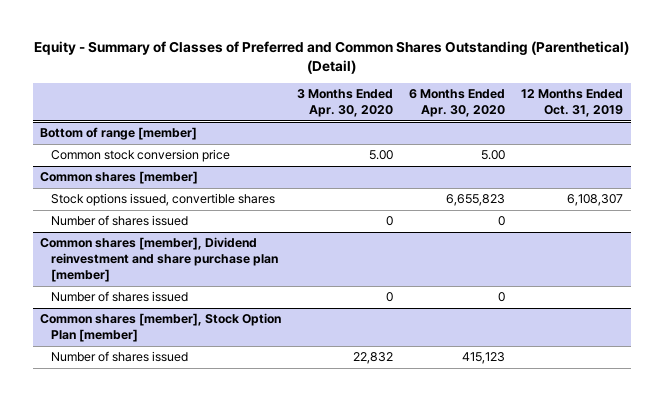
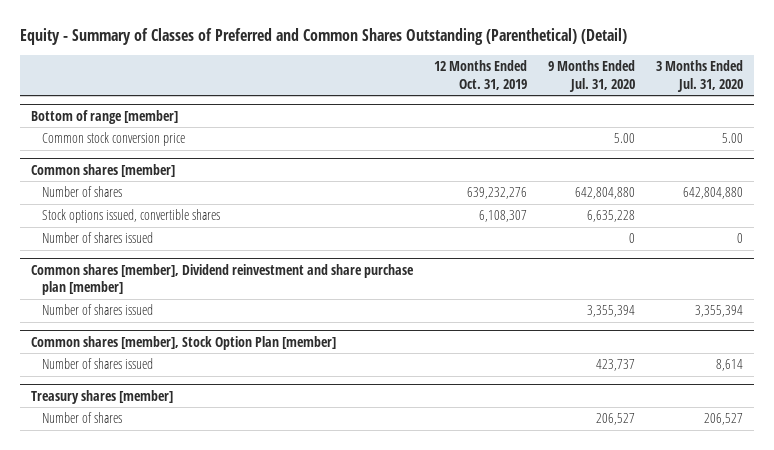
[297,89,394,118] 3 Months Ended Apr. 30, 2020 -> none
[409,89,506,118] 6 Months Ended Apr. 30, 2020 -> none
none -> [548,60,636,92] 9 Months Ended Jul. 31, 2020
none -> [656,60,744,92] 3 Months Ended Jul. 31, 2020
none -> [41,186,122,198] Number of shares
none -> [30,389,173,404] Treasury shares [member]
none -> [41,412,122,424] Number of shares

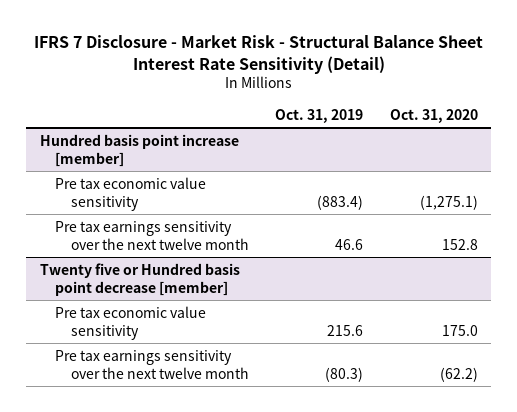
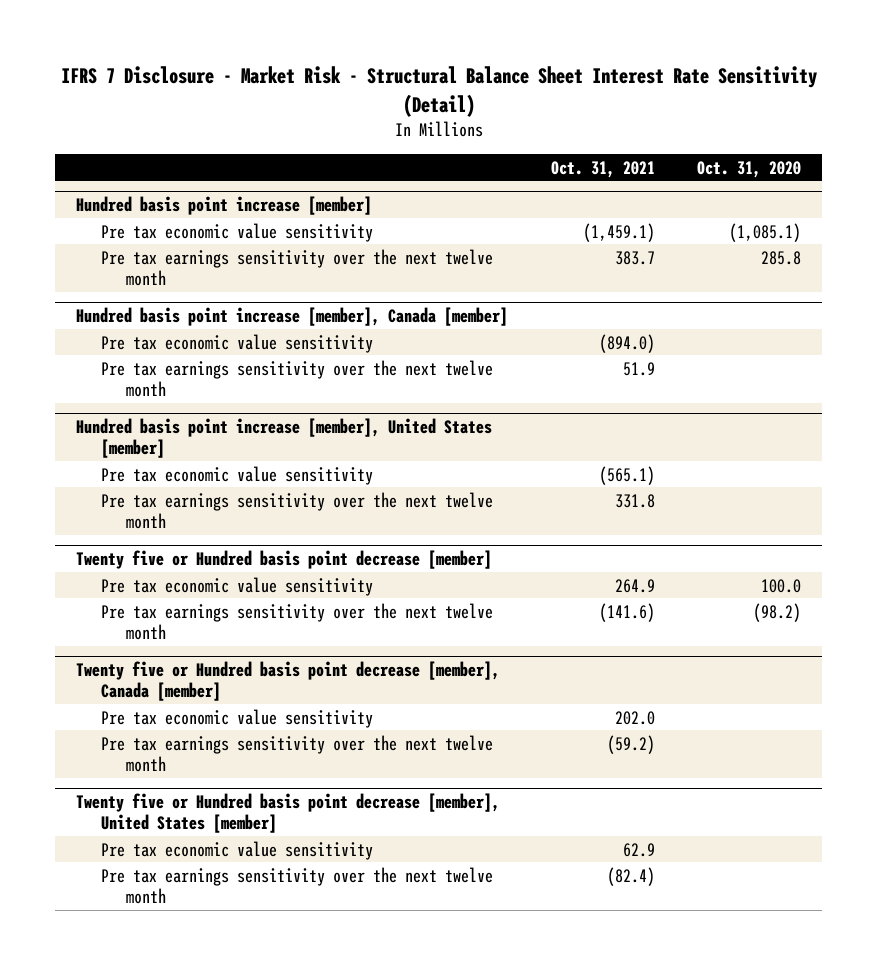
[275,108,364,123] Oct. 31, 2019 -> none
none -> [550,160,655,178] Oct. 31, 2021
[419,194,478,210] (1,275.1) -> [728,222,801,242] (1,085.1)
[441,238,478,250] 152.8 -> [760,250,801,265] 285.8
none -> [76,307,509,327] Hundred basis point increase [member], Canada [member]
none -> [101,333,374,353] Pre tax economic value sensitivity
none -> [101,359,494,397] Pre tax earnings sensitivity over the next twelve month
none -> [76,418,493,459] Hundred basis point increase [member], United States [member]
none -> [101,465,374,485] Pre tax economic value sensitivity
none -> [101,491,494,529] Pre tax earnings sensitivity over the next twelve month
[441,324,478,336] 175.0 -> [760,578,801,593] 100.0
[439,366,478,382] (62.2) -> [752,602,801,622] (98.2)
none -> [76,661,501,702] Twenty five or Hundred basis point decrease [member], Canada [member]
none -> [101,708,374,728] Pre tax economic value sensitivity
none -> [101,734,494,772] Pre tax earnings sensitivity over the next twelve month
none -> [76,793,501,834] Twenty five or Hundred basis point decrease [member], United States [member]
none -> [101,840,374,860] Pre tax economic value sensitivity
none -> [101,866,494,904] Pre tax earnings sensitivity over the next twelve month

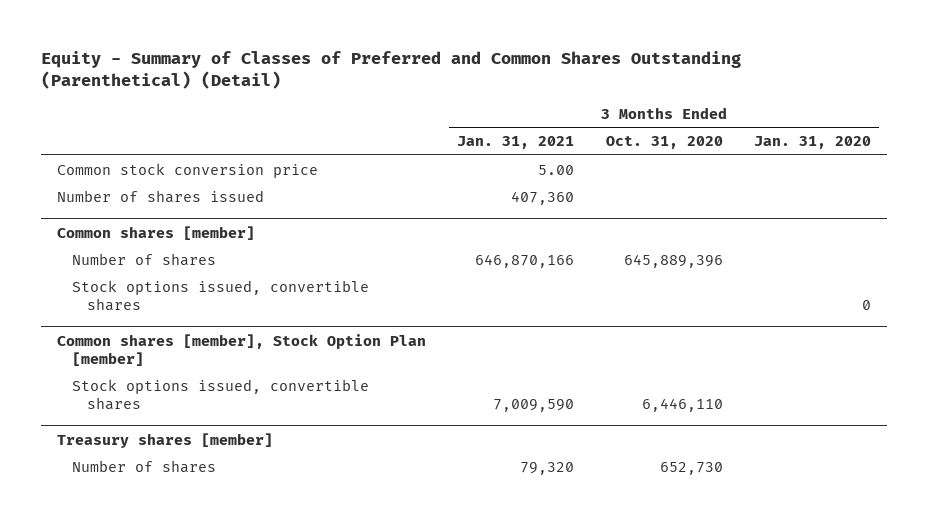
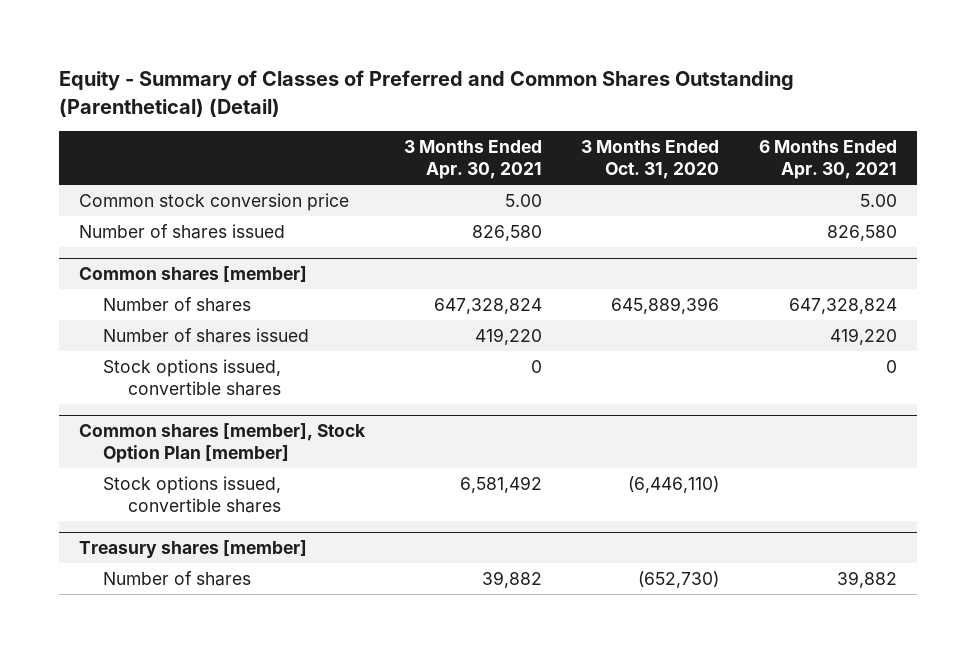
[457,136,575,150] Jan. 31, 2021 -> none
[753,136,871,150] Jan. 31, 2020 -> none
none -> [404,140,543,180] 3 Months Ended Apr. 30, 2021
none -> [758,140,897,180] 6 Months Ended Apr. 30, 2021
none -> [103,327,310,343] Number of shares issued
[641,397,723,412] 6,446,110 -> [628,475,720,493] (6,446,110)
[659,461,723,475] 652,730 -> [638,570,720,588] (652,730)

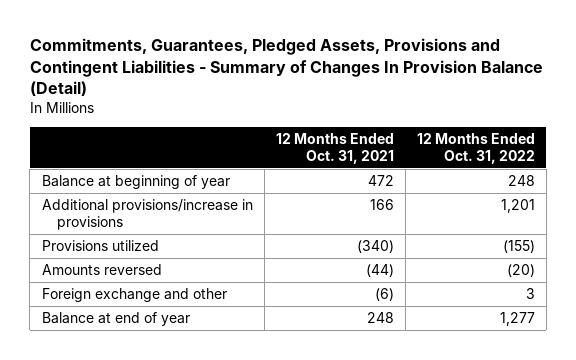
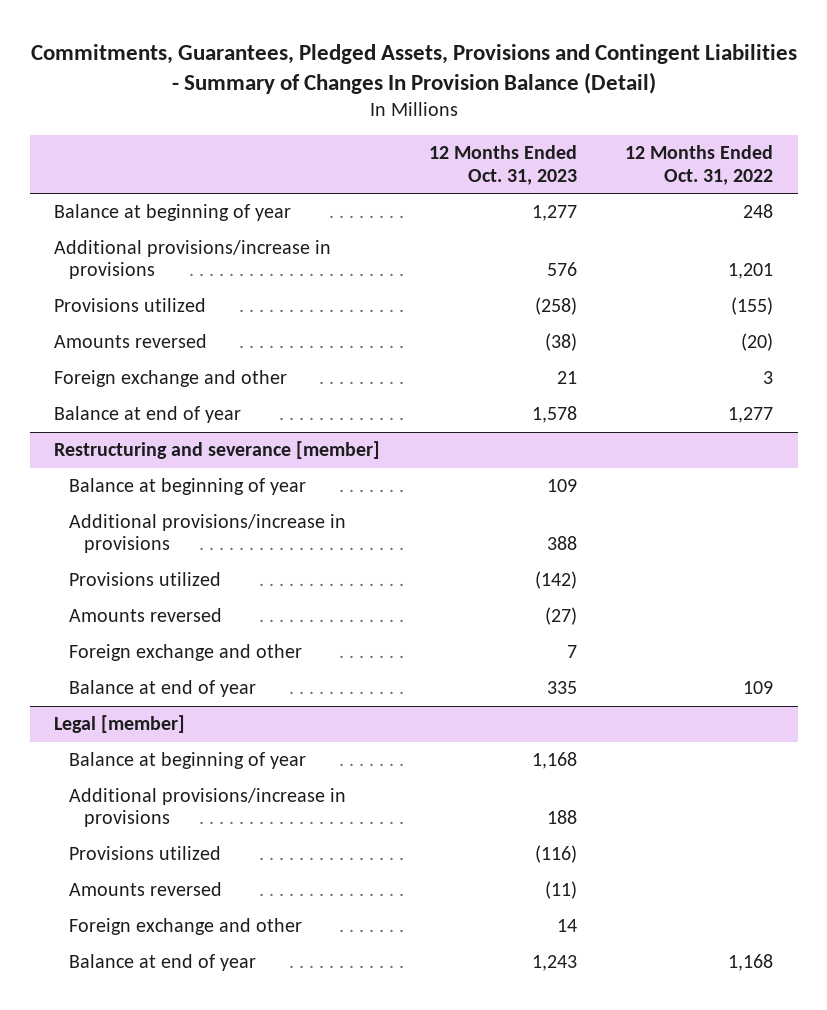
[275,132,394,164] 12 Months Ended Oct. 31, 2021 -> none
none -> [428,145,577,185] 12 Months Ended Oct. 31, 2023
none -> [53,441,380,460] Restructuring and severance [member]
none -> [68,478,306,496] Balance at beginning of year
none -> [68,514,346,554] Additional provisions/increase in provisions
none -> [68,572,221,587] Provisions utilized
none -> [68,608,222,623] Amounts reversed
none -> [68,644,302,662] Foreign exchange and other
none -> [68,680,256,698] Balance at end of year
none -> [53,715,185,734] Legal [member]
none -> [68,752,306,770] Balance at beginning of year
none -> [68,788,346,828] Additional provisions/increase in provisions
none -> [68,846,221,861] Provisions utilized
none -> [68,882,222,897] Amounts reversed
none -> [68,918,302,936] Foreign exchange and other
none -> [68,954,256,972] Balance at end of year

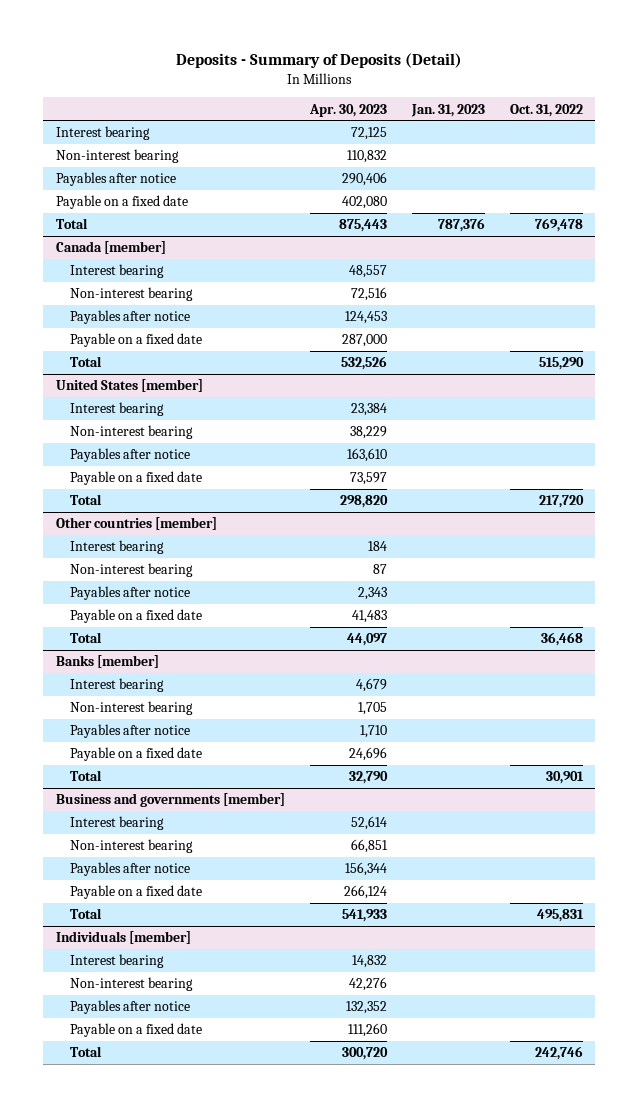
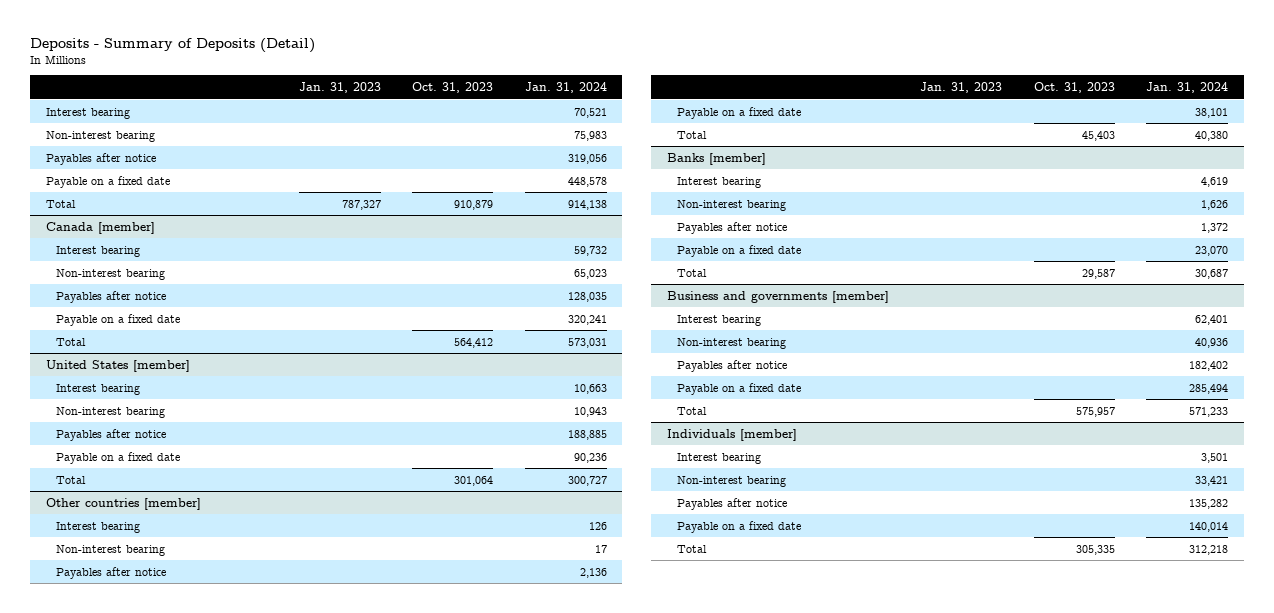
[308,103,387,117] Apr. 30, 2023 -> none
[509,103,583,117] Oct. 31, 2022 -> none
none -> [412,82,494,94] Oct. 31, 2023
none -> [524,82,607,94] Jan. 31, 2024
[437,218,485,233] 787,376 -> [342,199,382,210] 787,327

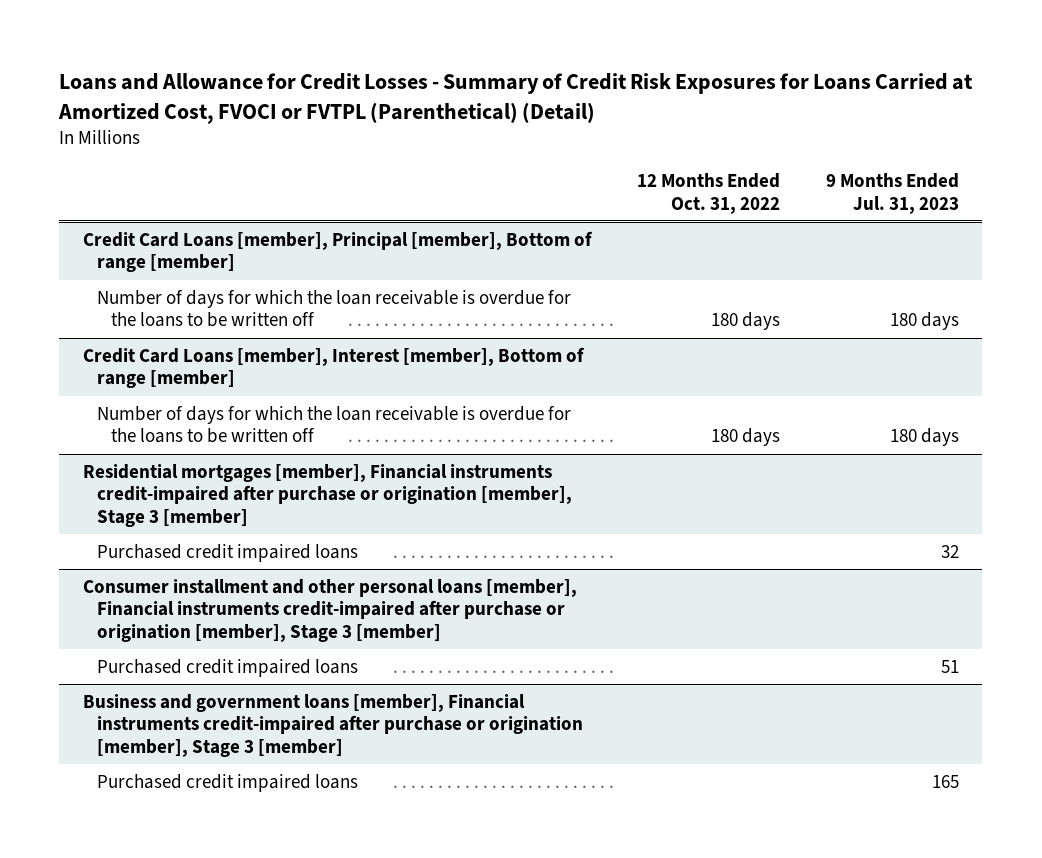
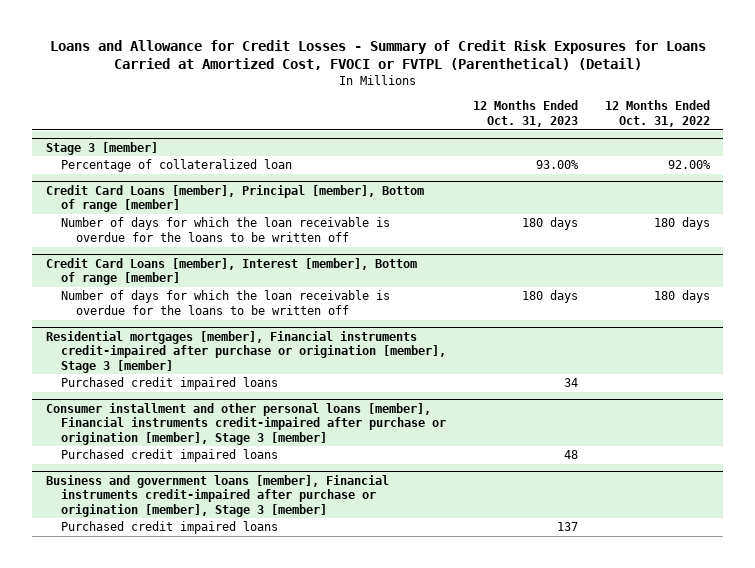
[826,173,960,214] 9 Months Ended Jul. 31, 2023 -> none
none -> [472,100,578,127] 12 Months Ended Oct. 31, 2023
none -> [45,141,158,155] Stage 3 [member]
none -> [60,159,292,173] Percentage of collateralized loan

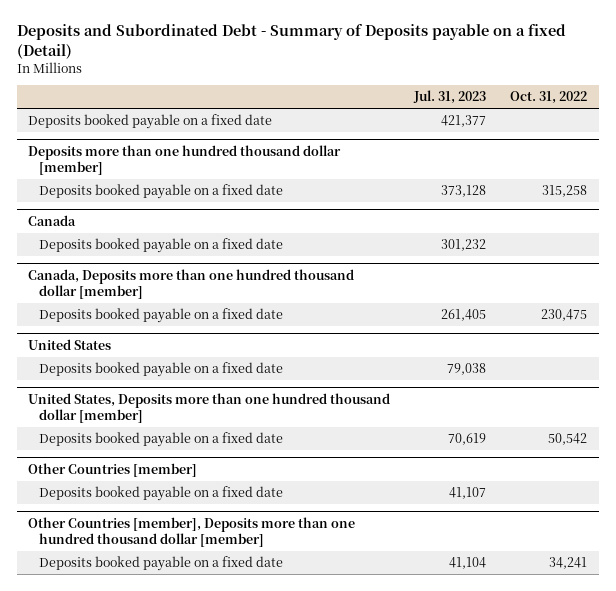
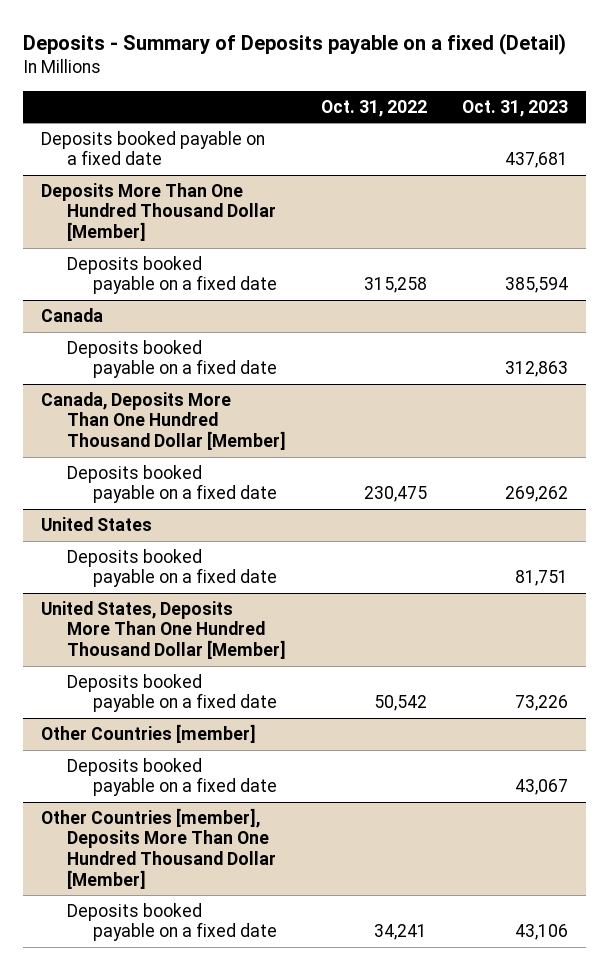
[16,24,566,59] Deposits and Subordinated Debt - Summary of Deposits payable on a fixed (Detail) -> [23,32,567,55] Deposits - Summary of Deposits payable on a fixed (Detail)
[413,90,487,105] Jul. 31, 2023 -> none
none -> [462,99,569,117] Oct. 31, 2023
[28,145,342,175] Deposits more than one hundred thousand dollar [member] -> [40,182,276,242] Deposits More Than One Hundred Thousand Dollar [Member]
[28,269,355,299] Canada, Deposits more than one hundred thousand dollar [member] -> [40,391,286,451] Canada, Deposits More Than One Hundred Thousand Dollar [Member]
[28,393,391,423] United States, Deposits more than one hundred thousand dollar [member] -> [40,600,286,660] United States, Deposits More Than One Hundred Thousand Dollar [Member]
[28,517,356,547] Other Countries [member], Deposits more than one hundred thousand dollar [member] -> [40,807,276,889] Other Countries [member], Deposits More Than One Hundred Thousand Dollar [Member]

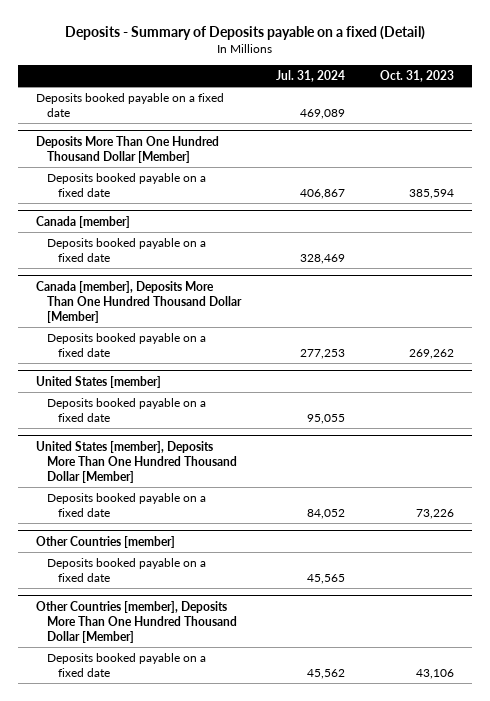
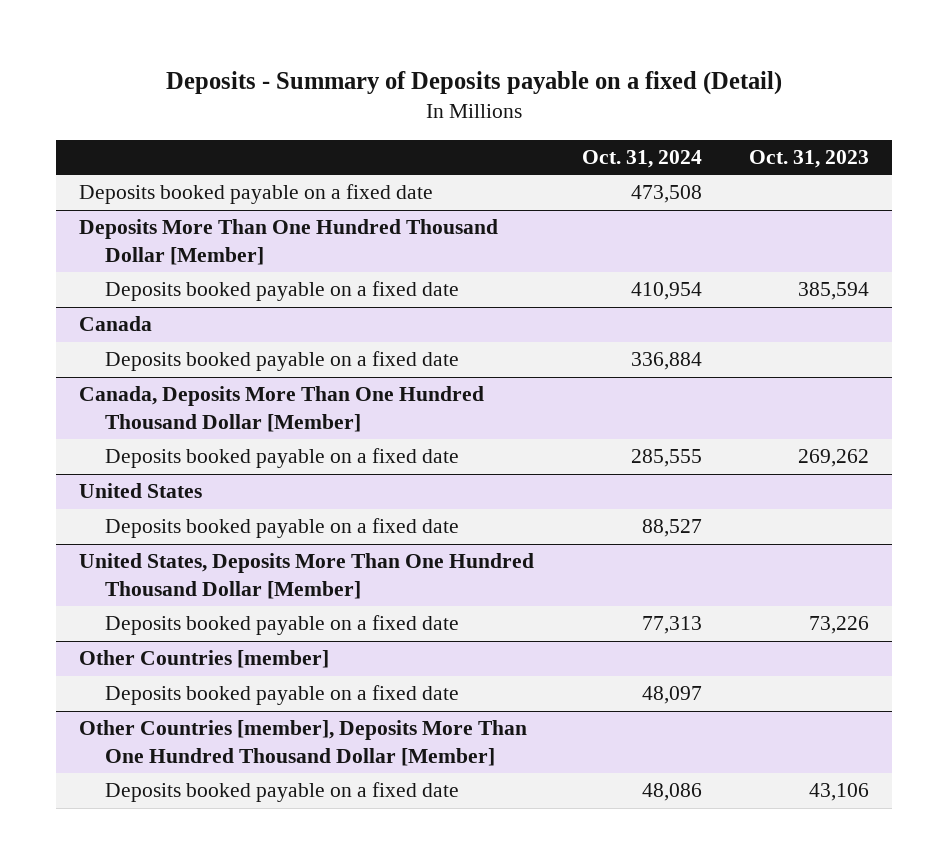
[276,69,346,82] Jul. 31, 2024 -> none
none -> [581,149,702,168] Oct. 31, 2024
[35,215,130,228] Canada [member] -> [79,316,153,332] Canada
[35,280,242,324] Canada [member], Deposits More Than One Hundred Thousand Dollar [Member] -> [79,386,485,433] Canada, Deposits More Than One Hundred Thousand Dollar [Member]
[35,375,161,388] United States [member] -> [79,483,203,499] United States
[35,440,237,484] United States [member], Deposits More Than One Hundred Thousand Dollar [Member] -> [79,553,535,600] United States, Deposits More Than One Hundred Thousand Dollar [Member]

